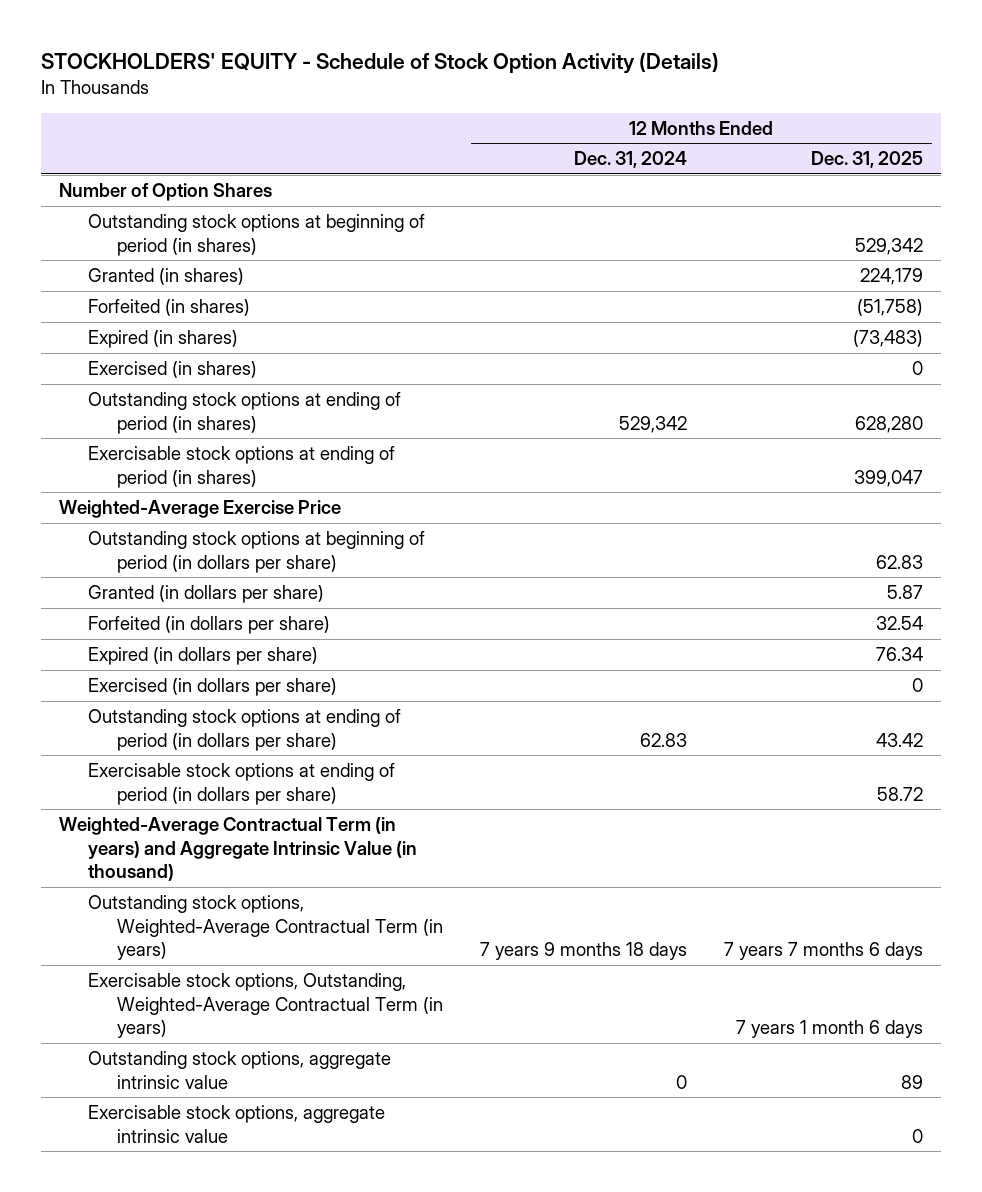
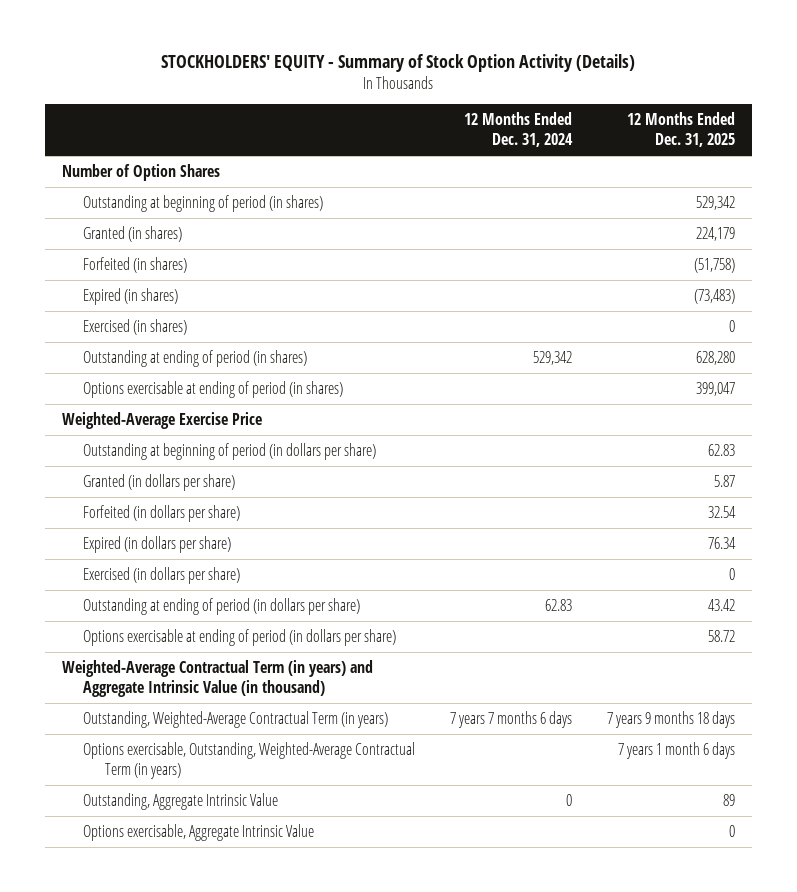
[40,52,719,75] STOCKHOLDERS' EQUITY - Schedule of Stock Option Activity (Details) -> [161,54,636,73] STOCKHOLDERS' EQUITY - Summary of Stock Option Activity (Details)
[88,214,426,256] Outstanding stock options at beginning of period (in shares) -> [83,195,324,213] Outstanding at beginning of period (in shares)
[88,392,402,434] Outstanding stock options at ending of period (in shares) -> [83,350,308,368] Outstanding at ending of period (in shares)
[88,446,396,488] Exercisable stock options at ending of period (in shares) -> [83,381,344,399] Options exercisable at ending of period (in shares)
[88,531,426,573] Outstanding stock options at beginning of period (in dollars per share) -> [83,443,377,461] Outstanding at beginning of period (in dollars per share)
[88,709,402,751] Outstanding stock options at ending of period (in dollars per share) -> [83,598,361,616] Outstanding at ending of period (in dollars per share)
[88,763,396,805] Exercisable stock options at ending of period (in dollars per share) -> [83,629,397,647] Options exercisable at ending of period (in dollars per share)
[88,895,444,961] Outstanding stock options, Weighted-Average Contractual Term (in years) -> [83,711,389,729] Outstanding, Weighted-Average Contractual Term (in years)
[479,942,687,961] 7 years 9 months 18 days -> [450,711,573,729] 7 years 7 months 6 days
[723,942,923,961] 7 years 7 months 6 days -> [606,711,735,729] 7 years 9 months 18 days
[88,973,444,1039] Exercisable stock options, Outstanding, Weighted-Average Contractual Term (in years) -> [83,742,416,779] Options exercisable, Outstanding, Weighted-Average Contractual Term (in years)
[88,1051,392,1089] Outstanding stock options, aggregate intrinsic value -> [83,793,279,811] Outstanding, Aggregate Intrinsic Value
[88,1105,386,1143] Exercisable stock options, aggregate intrinsic value -> [83,824,315,842] Options exercisable, Aggregate Intrinsic Value

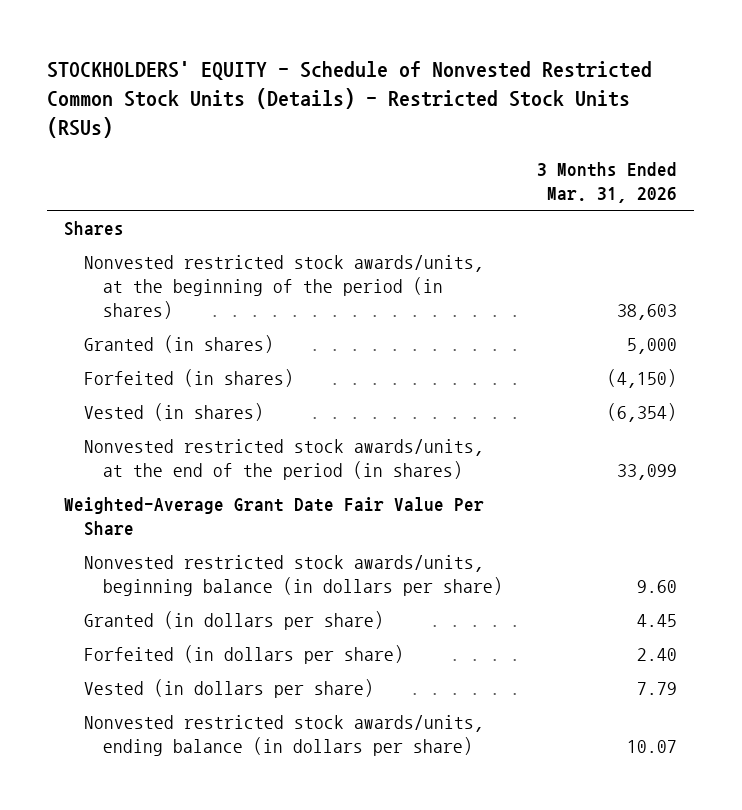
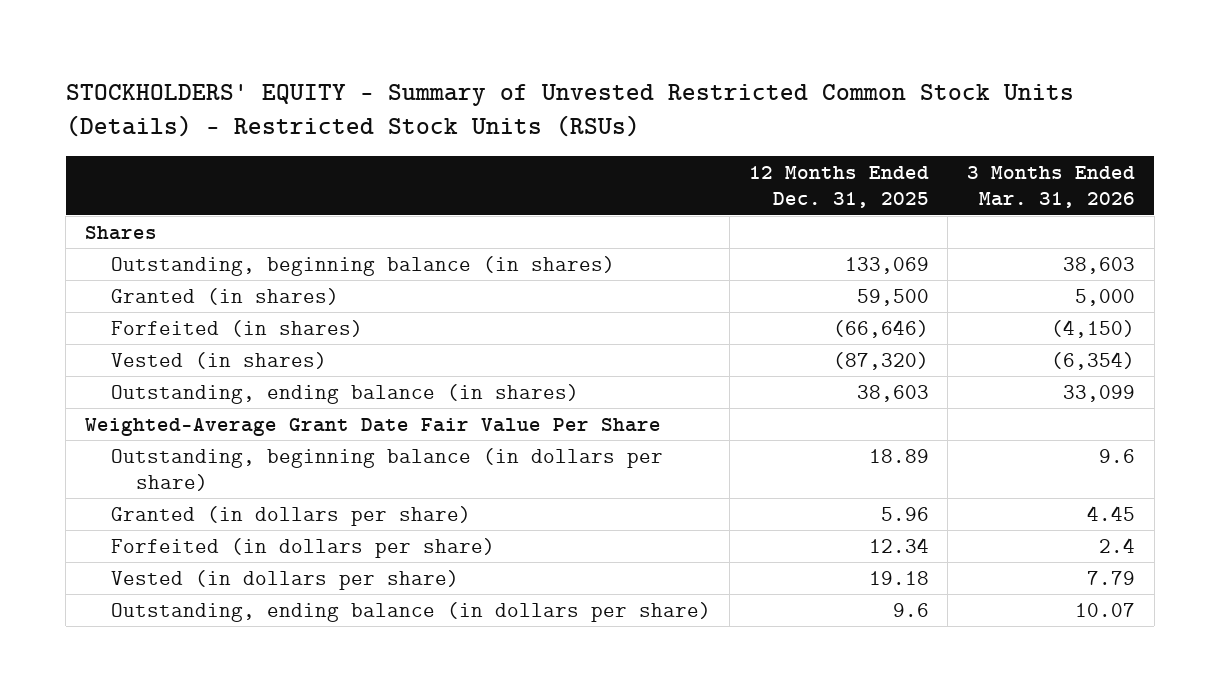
[47,61,653,138] STOCKHOLDERS' EQUITY - Schedule of Nonvested Restricted Common Stock Units (Details) - Restricted Stock Units (RSUs) -> [65,84,1074,138] STOCKHOLDERS' EQUITY - Summary of Unvested Restricted Common Stock Units (Details) - Restricted Stock Units (RSUs)
none -> [748,165,929,209] 12 Months Ended Dec. 31, 2025
[83,254,484,319] Nonvested restricted stock awards/units, at the beginning of the period (in shares) -> [110,255,615,276] Outstanding, beginning balance (in shares)
[83,438,484,480] Nonvested restricted stock awards/units, at the end of the period (in shares) -> [110,383,579,404] Outstanding, ending balance (in shares)
[83,554,504,596] Nonvested restricted stock awards/units, beginning balance (in dollars per share) -> [110,447,663,492] Outstanding, beginning balance (in dollars per share)
[637,579,678,593] 9.60 -> [1098,448,1135,463] 9.6
[637,647,678,661] 2.40 -> [1098,537,1135,553] 2.4
[83,714,484,756] Nonvested restricted stock awards/units, ending balance (in dollars per share) -> [110,601,711,622] Outstanding, ending balance (in dollars per share)

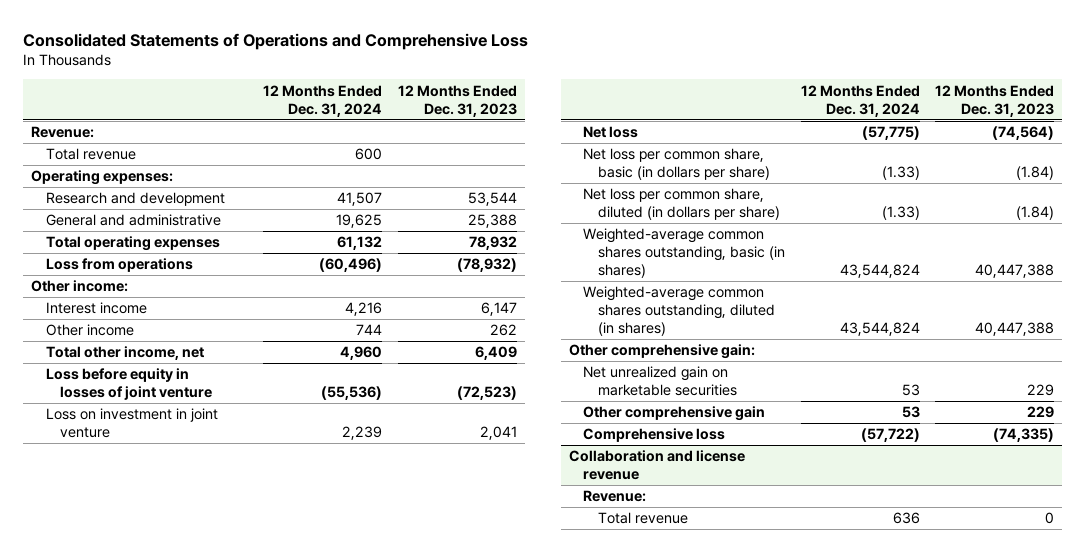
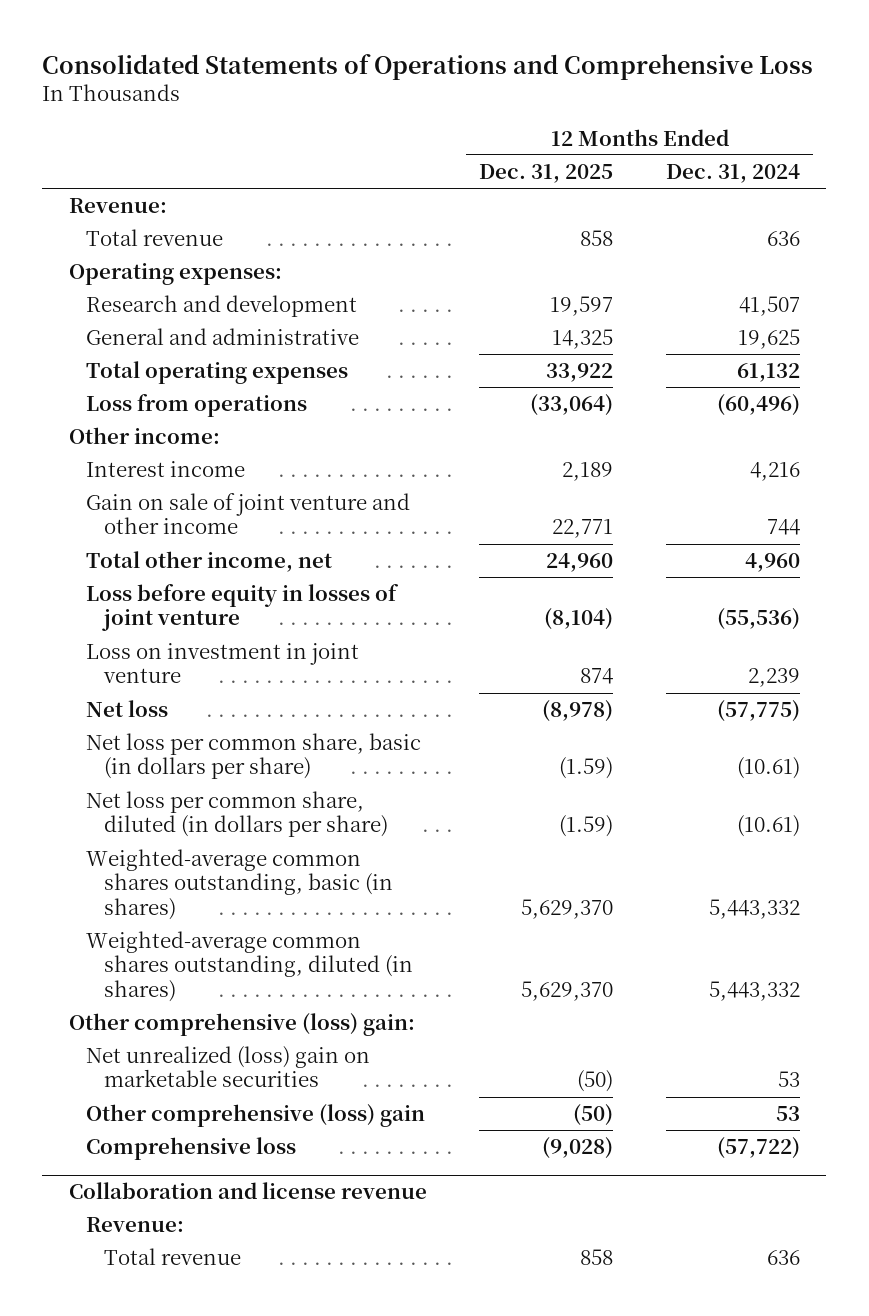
[398,84,518,117] 12 Months Ended Dec. 31, 2023 -> none
none -> [479,164,614,184] Dec. 31, 2025
[355,148,383,161] 600 -> [767,231,801,247] 636
[45,324,134,337] Other income -> [86,493,411,535] Gain on sale of joint venture and other income
[881,166,920,181] (1.33) -> [737,757,801,780] (10.61)
[881,206,920,221] (1.33) -> [737,815,801,838] (10.61)
[839,263,920,278] 43,544,824 -> [709,898,801,919] 5,443,332
[839,321,920,336] 43,544,824 -> [709,980,801,1001] 5,443,332
[568,344,755,360] Other comprehensive gain: -> [68,1013,415,1037] Other comprehensive (loss) gain:
[583,366,737,397] Net unrealized gain on marketable securities -> [86,1046,371,1088] Net unrealized (loss) gain on marketable securities
[583,406,766,422] Other comprehensive gain -> [86,1104,426,1128] Other comprehensive (loss) gain

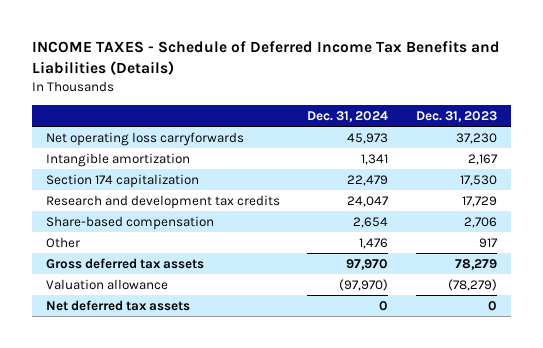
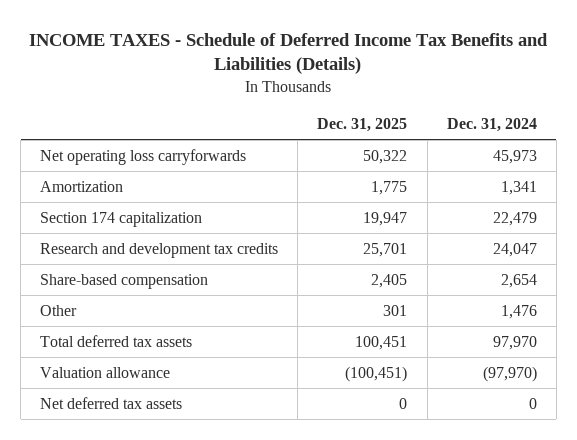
[416,110,498,122] Dec. 31, 2023 -> none
none -> [317,117,408,132] Dec. 31, 2025
[45,152,190,167] Intangible amortization -> [40,180,124,192] Amortization
[45,257,204,269] Gross deferred tax assets -> [40,334,193,347] Total deferred tax assets

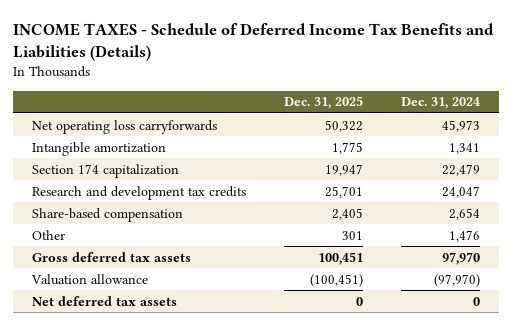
[40,180,124,192] Amortization -> [32,141,167,156] Intangible amortization
[40,334,193,347] Total deferred tax assets -> [32,251,192,262] Gross deferred tax assets

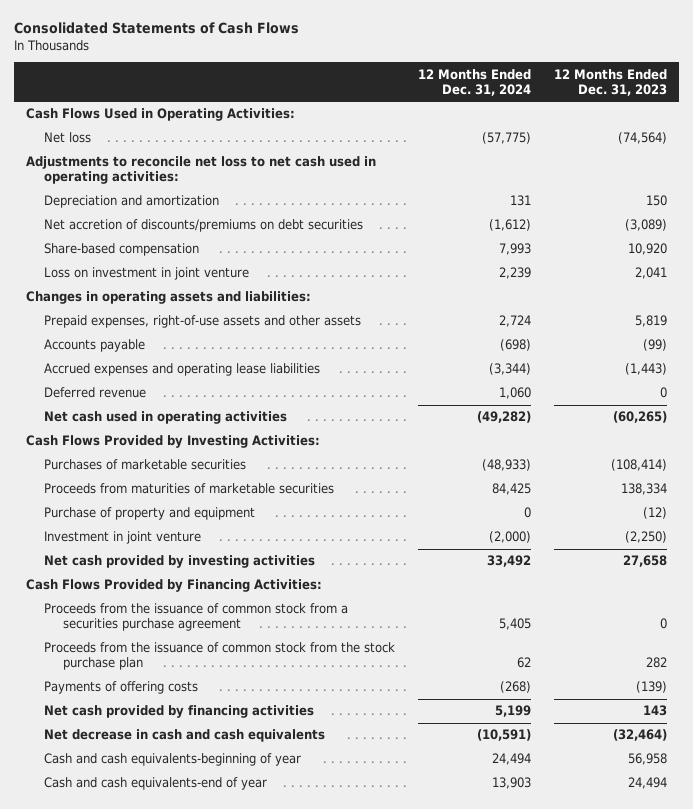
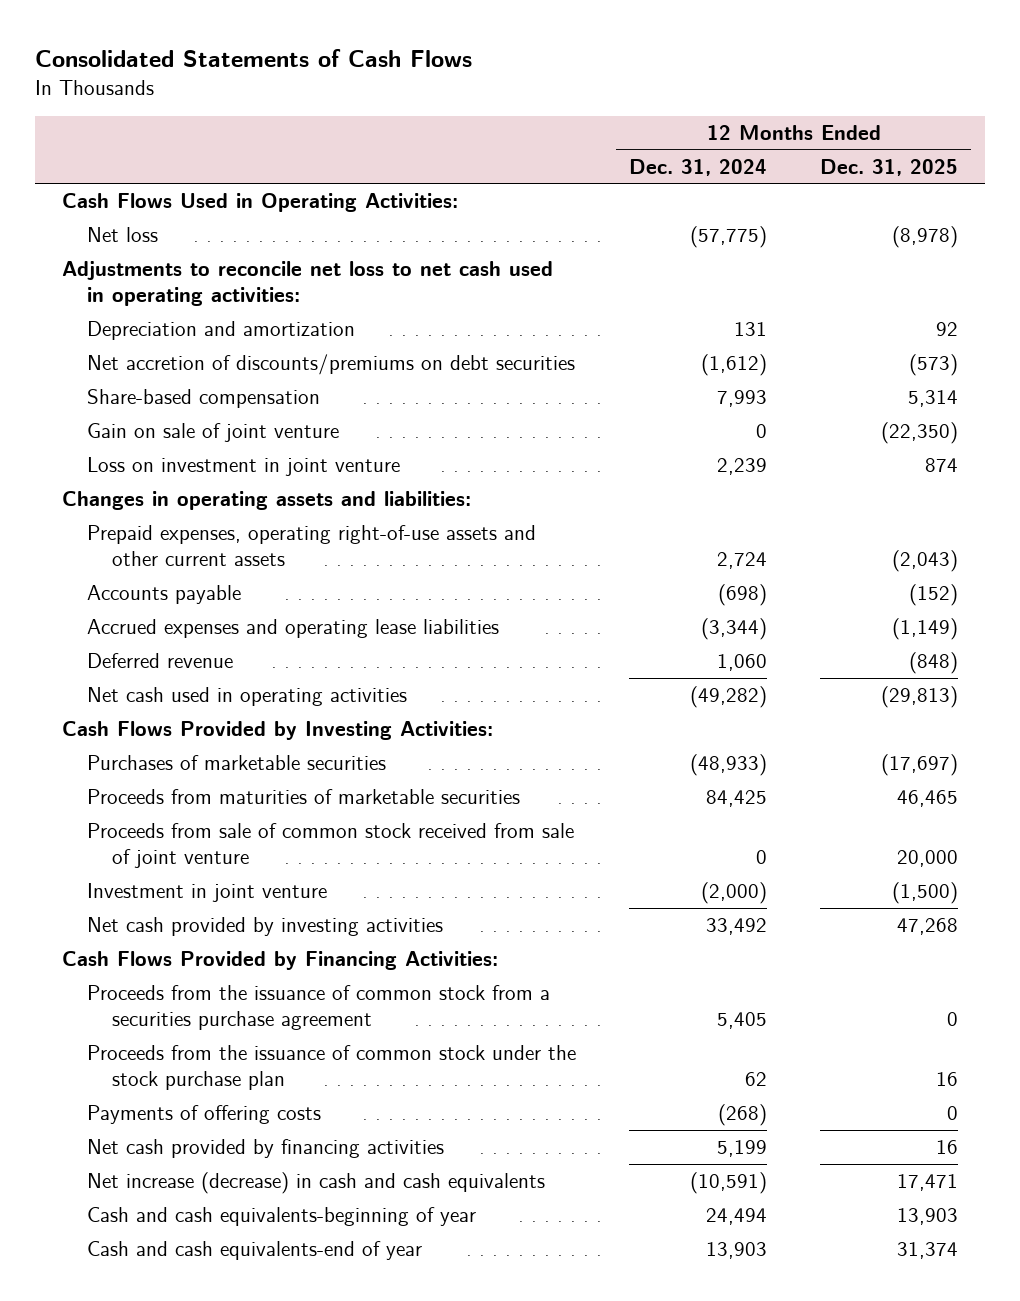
[554,68,668,96] 12 Months Ended Dec. 31, 2023 -> none
none -> [820,158,959,176] Dec. 31, 2025
none -> [86,423,339,443] Gain on sale of joint venture
[44,315,362,329] Prepaid expenses, right-of-use assets and other assets -> [86,525,536,567] Prepaid expenses, operating right-of-use assets and other current assets
[44,507,256,521] Purchase of property and equipment -> none
none -> [86,823,574,869] Proceeds from sale of common stock received from sale of joint venture
[44,642,396,671] Proceeds from the issuance of common stock from the stock purchase plan -> [86,1045,576,1091] Proceeds from the issuance of common stock under the stock purchase plan
[44,729,326,743] Net decrease in cash and cash equivalents -> [86,1172,545,1195] Net increase (decrease) in cash and cash equivalents

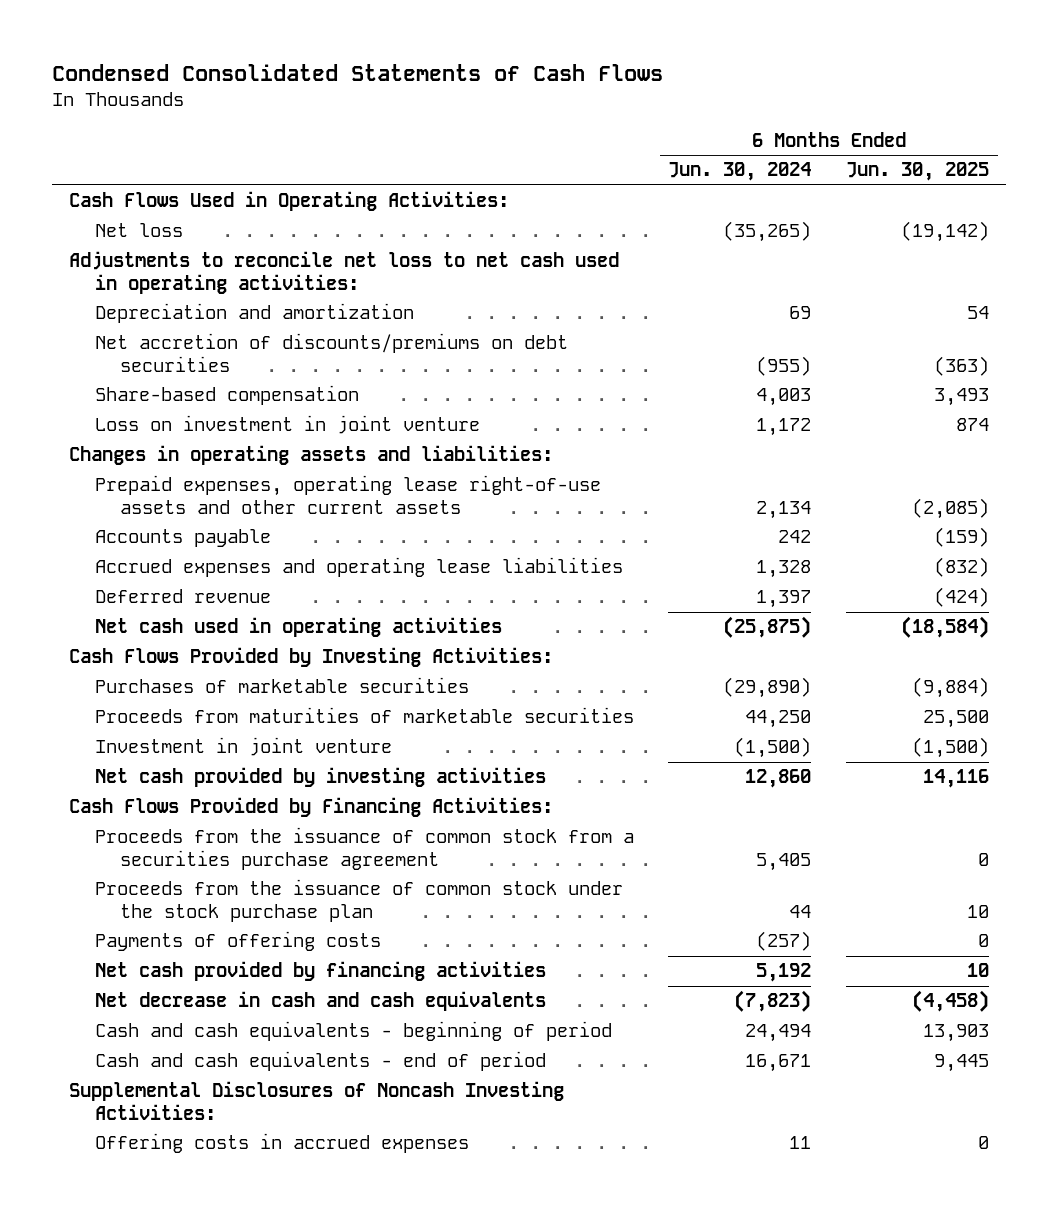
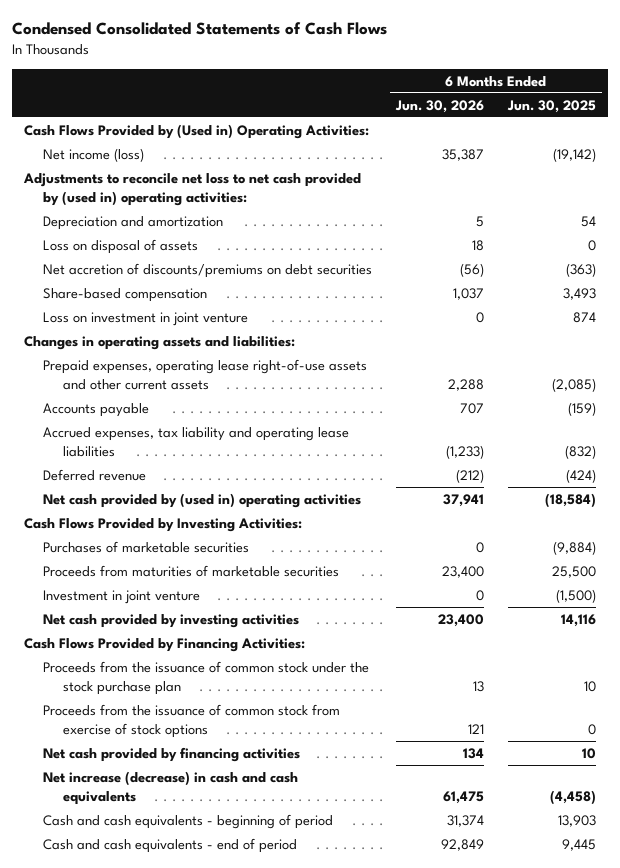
[668,162,812,182] Jun. 30, 2024 -> none
none -> [395,99,485,113] Jun. 30, 2026
[69,191,510,212] Cash Flows Used in Operating Activities: -> [23,123,369,139] Cash Flows Provided by (Used in) Operating Activities:
[94,223,183,238] Net loss -> [43,147,145,162] Net income (loss)
[69,251,620,295] Adjustments to reconcile net loss to net cash used in operating activities: -> [22,172,361,206] Adjustments to reconcile net loss to net cash provided by (used in) operating activities:
none -> [43,238,199,254] Loss on disposal of assets
[94,557,623,578] Accrued expenses and operating lease liabilities -> [43,426,350,457] Accrued expenses, tax liability and operating lease liabilities
[94,617,502,638] Net cash used in operating activities -> [43,492,362,508] Net cash provided by (used in) operating activities
[94,827,634,871] Proceeds from the issuance of common stock from a securities purchase agreement -> none
[94,931,381,952] Payments of offering costs -> none
none -> [43,703,341,738] Proceeds from the issuance of common stock from exercise of stock options
[94,991,546,1012] Net decrease in cash and cash equivalents -> [43,770,299,805] Net increase (decrease) in cash and cash equivalents
[69,1081,565,1121] Supplemental Disclosures of Noncash Investing Activities: -> none
[94,1133,469,1154] Offering costs in accrued expenses -> none

